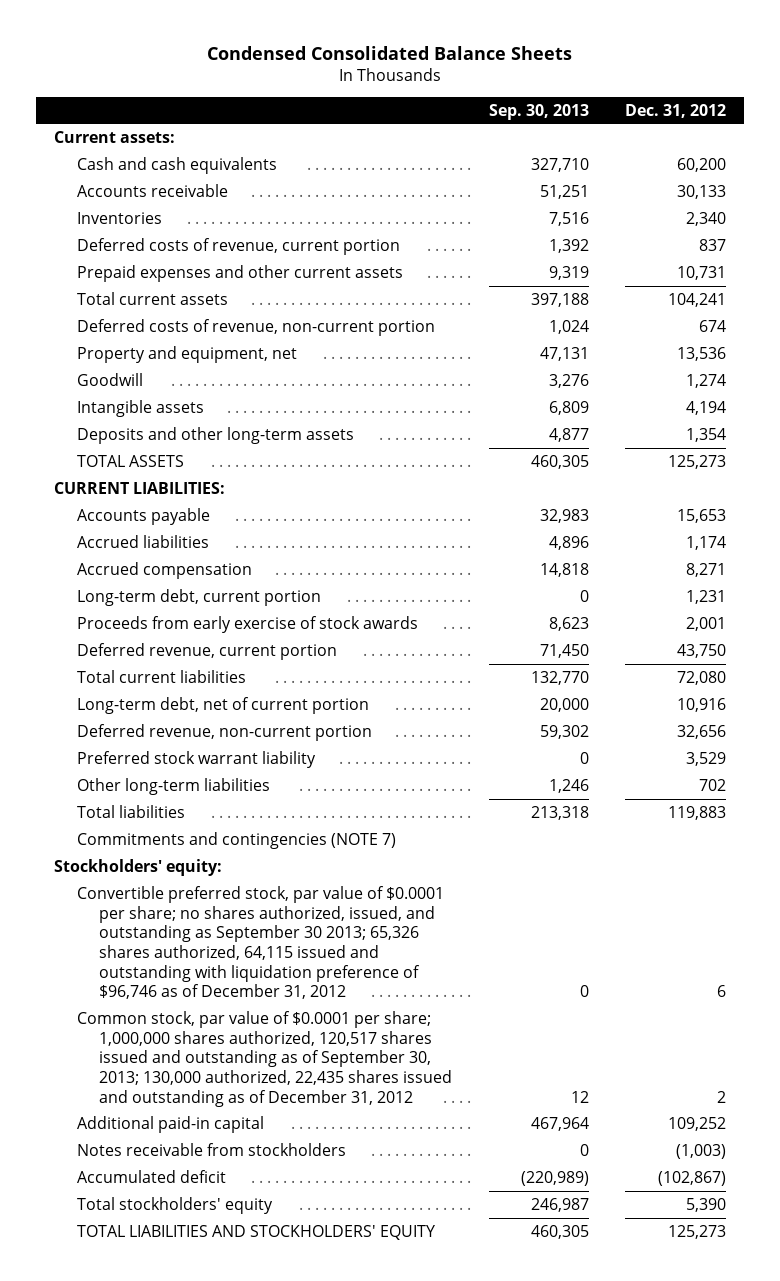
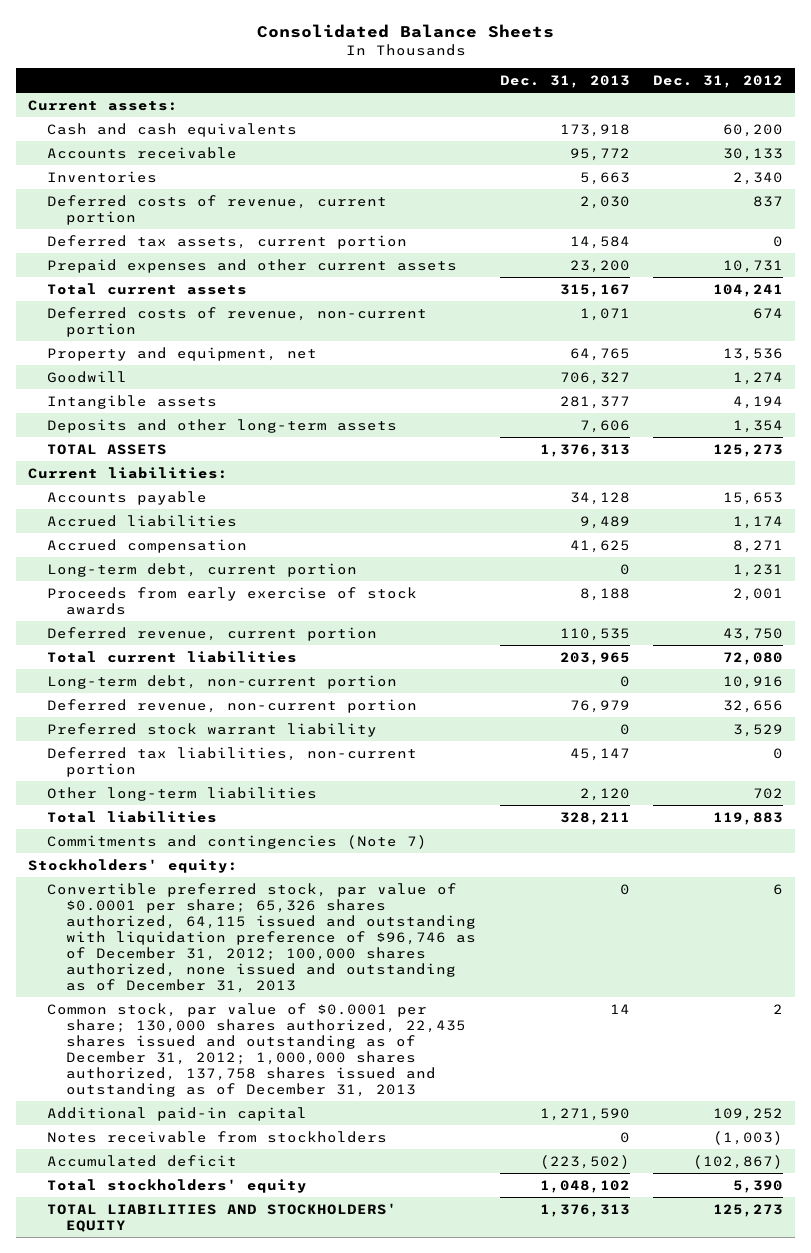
[207,46,573,61] Condensed Consolidated Balance Sheets -> [256,23,554,38] Consolidated Balance Sheets
[488,103,589,120] Sep. 30, 2013 -> none
none -> [499,74,630,88] Dec. 31, 2013
none -> [47,234,408,249] Deferred tax assets, current portion
[54,481,226,494] CURRENT LIABILITIES: -> [27,466,228,479] Current liabilities:
[76,696,369,714] Long-term debt, net of current portion -> [47,674,398,689] Long-term debt, non-current portion
none -> [47,746,418,777] Deferred tax liabilities, non-current portion
[76,831,396,849] Commitments and contingencies (NOTE 7) -> [47,834,428,849] Commitments and contingencies (Note 7)
[76,885,444,1000] Convertible preferred stock, par value of $0.0001 per share; no shares authorized, issued, and outstanding as September 30 2013; 65,326 shares authorized, 64,115 issued and outstanding with liquidation preference of $96,746 as of December 31, 2012 -> [47,882,477,993] Convertible preferred stock, par value of $0.0001 per share; 65,326 shares authorized, 64,115 issued and outstanding with liquidation preference of $96,746 as of December 31, 2012; 100,000 shares authorized, none issued and outstanding as of December 31, 2013
[76,1010,453,1107] Common stock, par value of $0.0001 per share; 1,000,000 shares authorized, 120,517 shares issued and outstanding as of September 30, 2013; 130,000 authorized, 22,435 shares issued and outstanding as of December 31, 2012 -> [47,1002,467,1097] Common stock, par value of $0.0001 per share; 130,000 shares authorized, 22,435 shares issued and outstanding as of December 31, 2012; 1,000,000 shares authorized, 137,758 shares issued and outstanding as of December 31, 2013

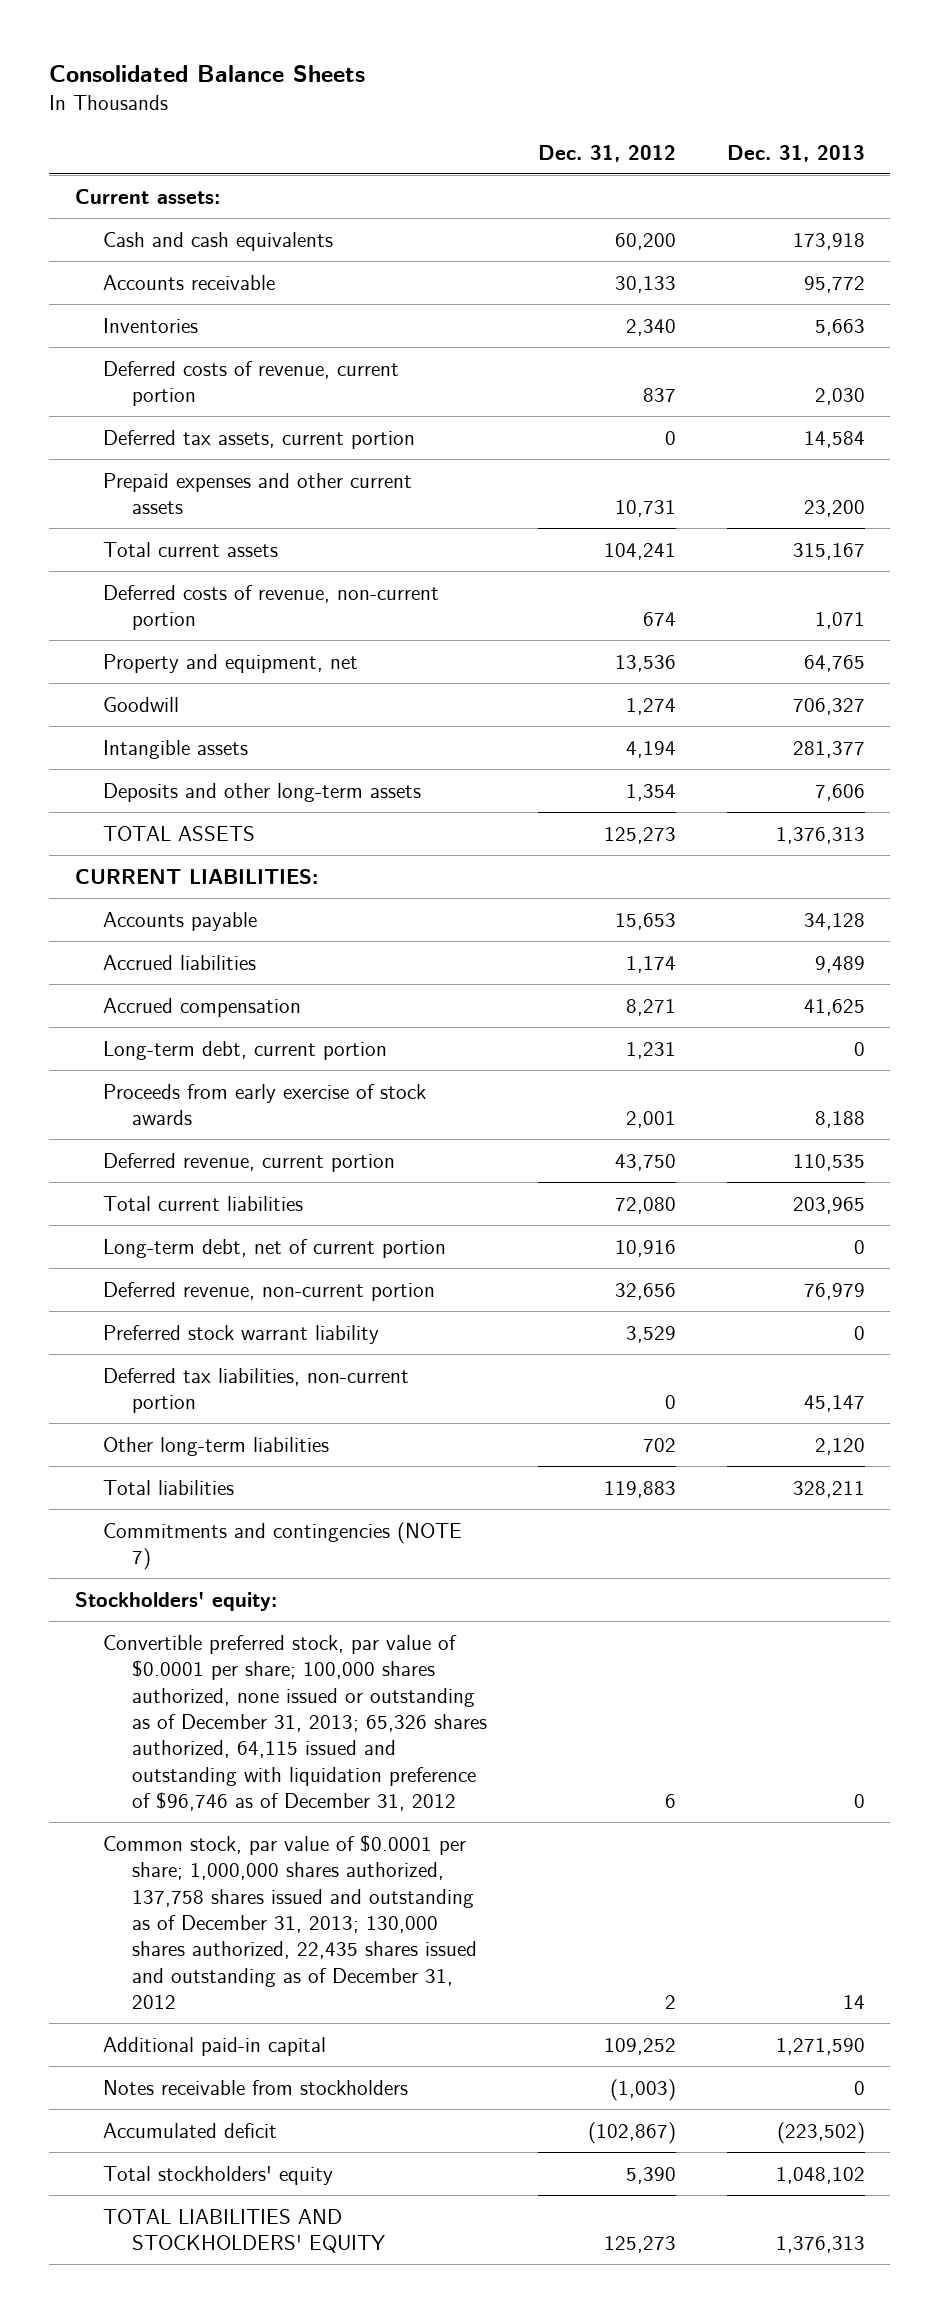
[27,466,228,479] Current liabilities: -> [74,868,318,884] CURRENT LIABILITIES:
[47,674,398,689] Long-term debt, non-current portion -> [103,1238,447,1258] Long-term debt, net of current portion
[47,834,428,849] Commitments and contingencies (Note 7) -> [103,1521,463,1571] Commitments and contingencies (NOTE 7)
[47,882,477,993] Convertible preferred stock, par value of $0.0001 per share; 65,326 shares authorized, 64,115 issued and outstanding with liquidation preference of $96,746 as of December 31, 2012; 100,000 shares authorized, none issued and outstanding as of December 31, 2013 -> [103,1634,487,1812] Convertible preferred stock, par value of $0.0001 per share; 100,000 shares authorized, none issued or outstanding as of December 31, 2013; 65,326 shares authorized, 64,115 issued and outstanding with liquidation preference of $96,746 as of December 31, 2012
[47,1002,467,1097] Common stock, par value of $0.0001 per share; 130,000 shares authorized, 22,435 shares issued and outstanding as of December 31, 2012; 1,000,000 shares authorized, 137,758 shares issued and outstanding as of December 31, 2013 -> [103,1834,477,2010] Common stock, par value of $0.0001 per share; 1,000,000 shares authorized, 137,758 shares issued and outstanding as of December 31, 2013; 130,000 shares authorized, 22,435 shares issued and outstanding as of December 31, 2012

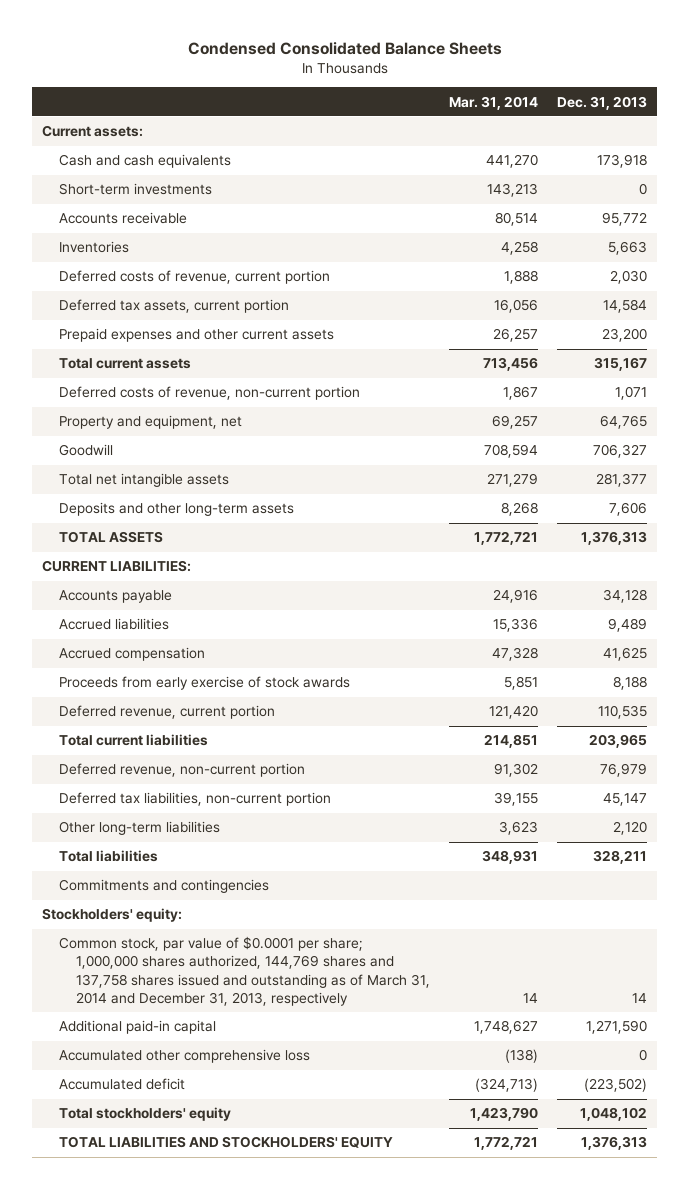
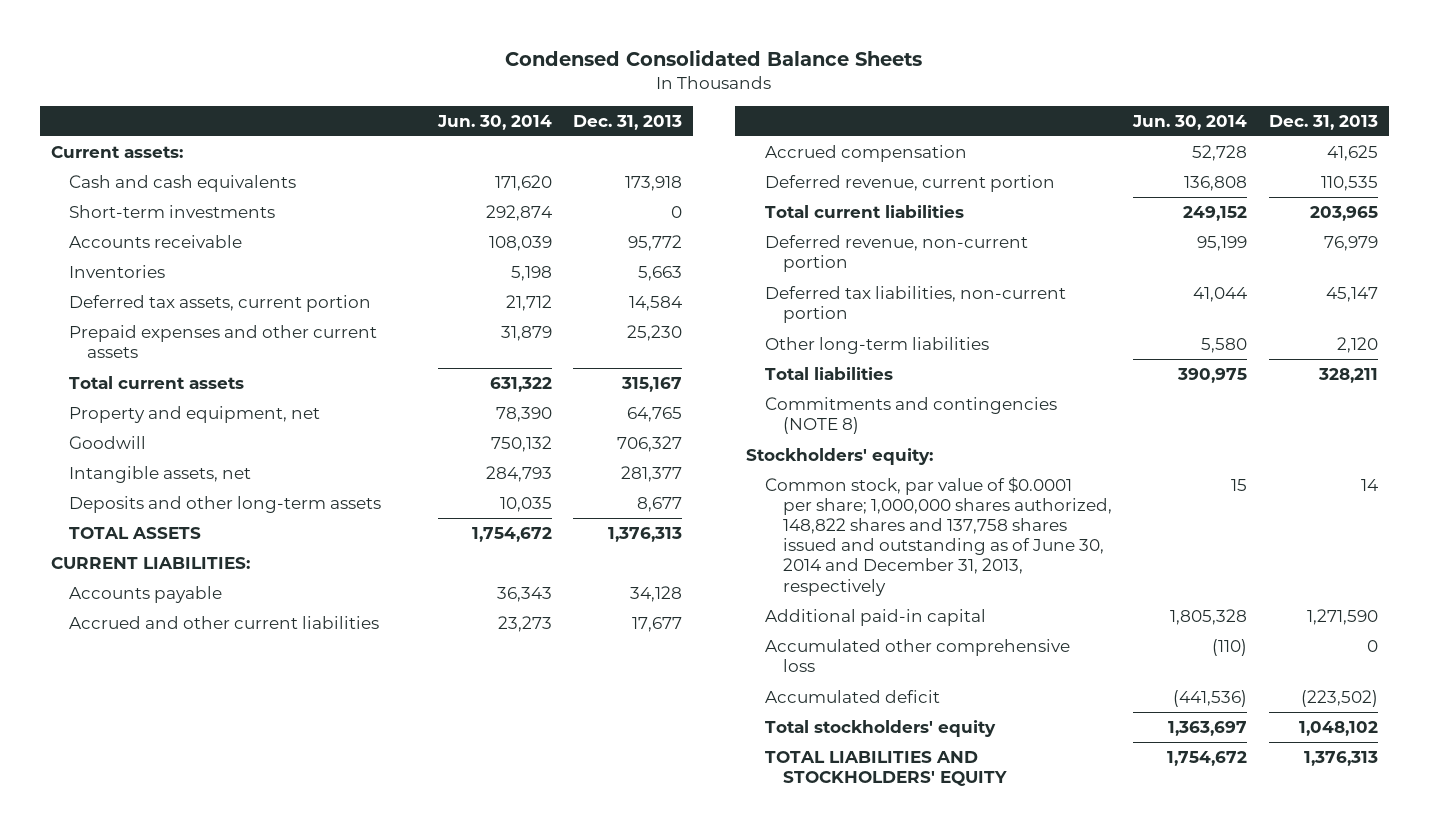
[448,95,538,110] Mar. 31, 2014 -> none
none -> [436,114,552,130] Jun. 30, 2014
[58,270,330,285] Deferred costs of revenue, current portion -> none
[602,328,648,343] 23,200 -> [627,325,683,342] 25,230
[58,386,360,401] Deferred costs of revenue, non-current portion -> none
[58,473,229,488] Total net intangible assets -> [68,466,251,484] Intangible assets, net
[609,502,648,517] 7,606 -> [637,497,683,513] 8,677
[58,618,169,631] Accrued liabilities -> [68,616,379,630] Accrued and other current liabilities
[608,618,648,633] 9,489 -> [632,617,683,633] 17,677
[58,676,350,691] Proceeds from early exercise of stock awards -> none
[58,879,269,894] Commitments and contingencies -> [764,397,1057,435] Commitments and contingencies (NOTE 8)
[58,936,430,1006] Common stock, par value of $0.0001 per share; 1,000,000 shares authorized, 144,769 shares and 137,758 shares issued and outstanding as of March 31, 2014 and December 31, 2013, respectively -> [764,477,1112,596] Common stock, par value of $0.0001 per share; 1,000,000 shares authorized, 148,822 shares and 137,758 shares issued and outstanding as of June 30, 2014 and December 31, 2013, respectively

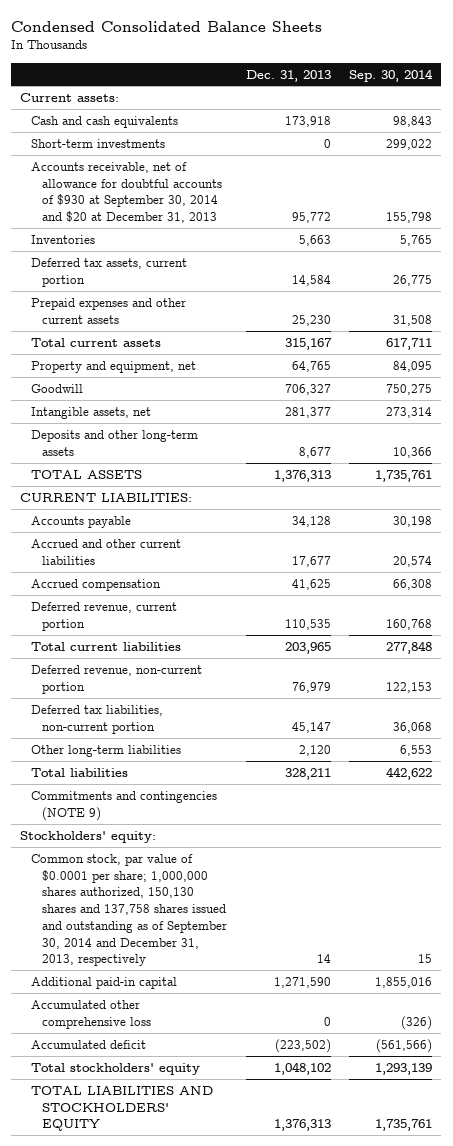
[436,114,552,130] Jun. 30, 2014 -> none
none -> [349,68,434,82] Sep. 30, 2014
[68,235,242,249] Accounts receivable -> [31,161,223,224] Accounts receivable, net of allowance for doubtful accounts of $930 at September 30, 2014 and $20 at December 31, 2013
[764,397,1057,435] Commitments and contingencies (NOTE 8) -> [31,790,218,821] Commitments and contingencies (NOTE 9)
[764,477,1112,596] Common stock, par value of $0.0001 per share; 1,000,000 shares authorized, 148,822 shares and 137,758 shares issued and outstanding as of June 30, 2014 and December 31, 2013, respectively -> [31,853,228,967] Common stock, par value of $0.0001 per share; 1,000,000 shares authorized, 150,130 shares and 137,758 shares issued and outstanding as of September 30, 2014 and December 31, 2013, respectively

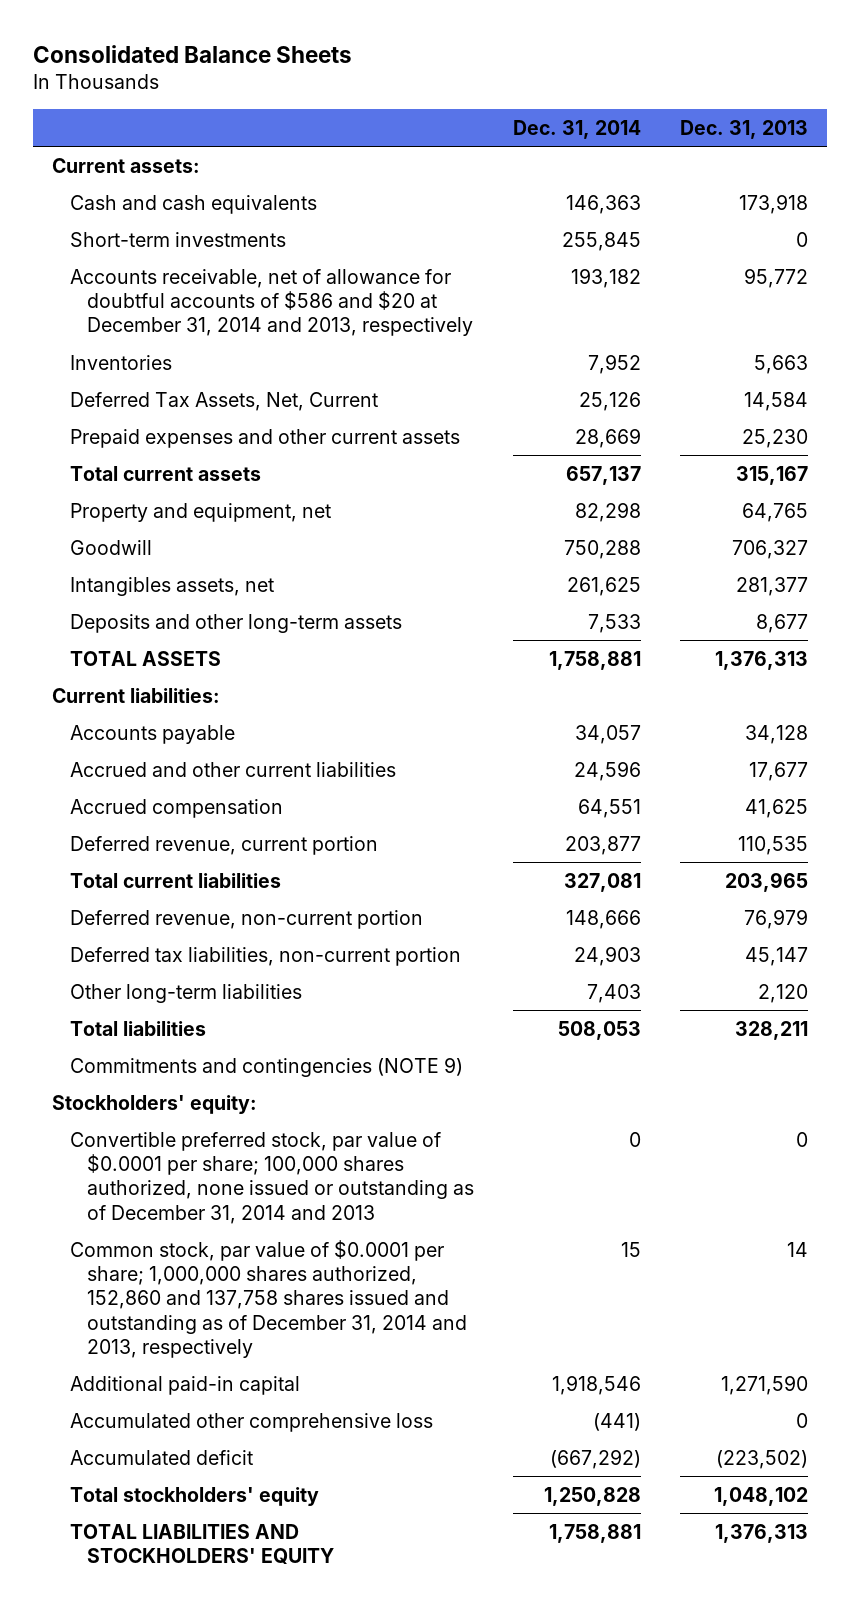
[11,20,323,32] Condensed Consolidated Balance Sheets -> [32,45,352,64] Consolidated Balance Sheets
[349,68,434,82] Sep. 30, 2014 -> none
none -> [512,119,641,139] Dec. 31, 2014
[31,161,223,224] Accounts receivable, net of allowance for doubtful accounts of $930 at September 30, 2014 and $20 at December 31, 2013 -> [69,268,474,337] Accounts receivable, net of allowance for doubtful accounts of $586 and $20 at December 31, 2014 and 2013, respectively
[31,257,188,287] Deferred tax assets, current portion -> [69,391,378,411] Deferred Tax Assets, Net, Current
[31,406,152,419] Intangible assets, net -> [69,576,274,596] Intangibles assets, net
[20,492,193,502] CURRENT LIABILITIES: -> [52,687,221,703] Current liabilities:
none -> [69,1131,475,1224] Convertible preferred stock, par value of $0.0001 per share; 100,000 shares authorized, none issued or outstanding as of December 31, 2014 and 2013
[31,853,228,967] Common stock, par value of $0.0001 per share; 1,000,000 shares authorized, 150,130 shares and 137,758 shares issued and outstanding as of September 30, 2014 and December 31, 2013, respectively -> [69,1239,468,1358] Common stock, par value of $0.0001 per share; 1,000,000 shares authorized, 152,860 and 137,758 shares issued and outstanding as of December 31, 2014 and 2013, respectively

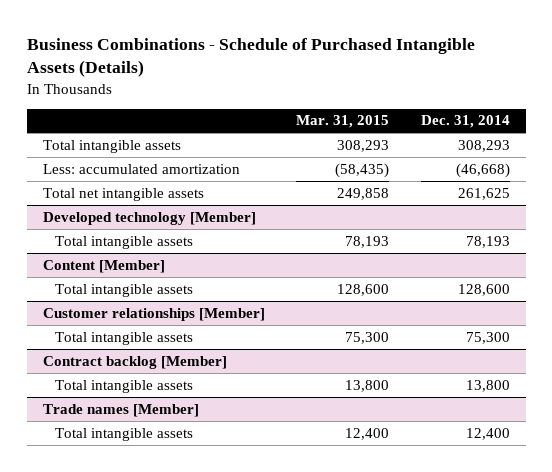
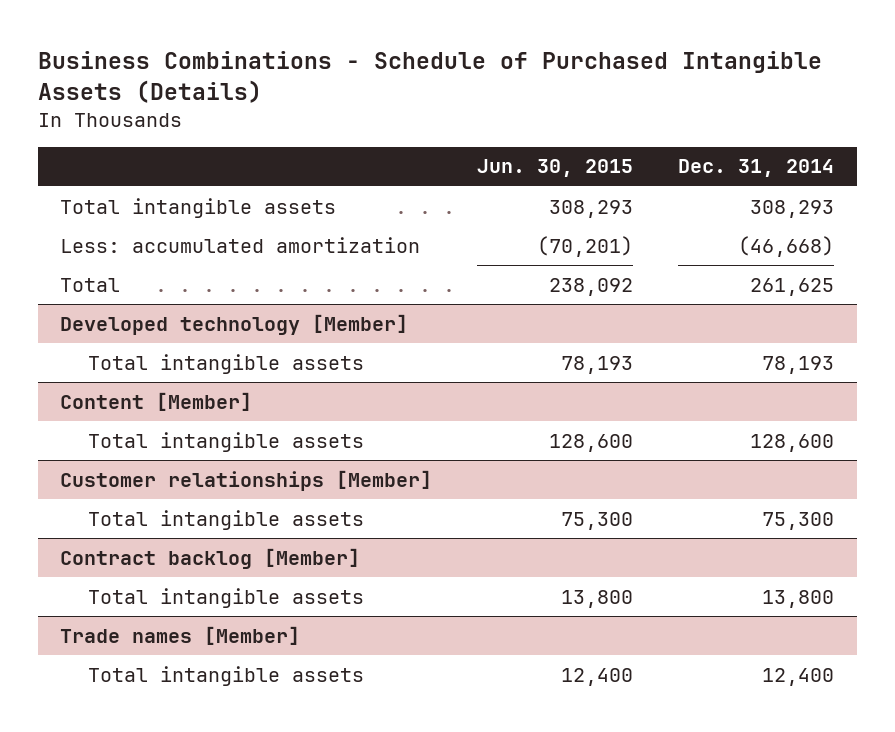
[296,115,390,129] Mar. 31, 2015 -> none
none -> [477,159,634,178] Jun. 30, 2015
[42,187,204,201] Total net intangible assets -> [60,277,121,292] Total

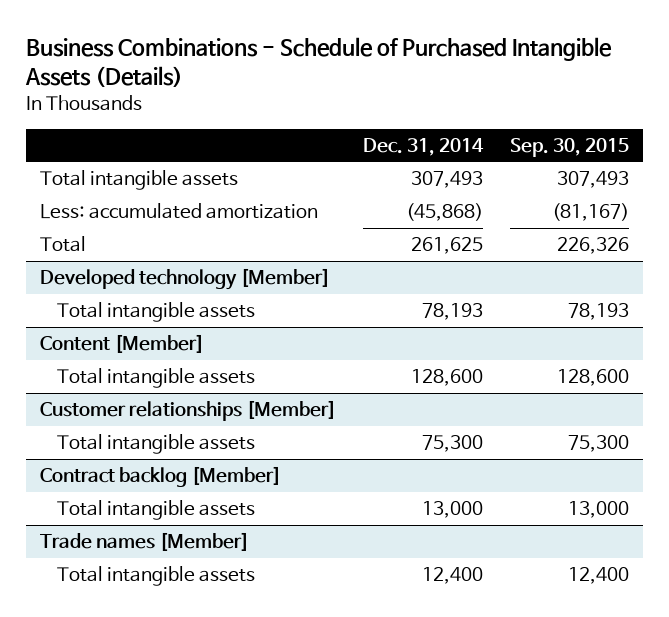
[477,159,634,178] Jun. 30, 2015 -> none
none -> [509,137,629,157] Sep. 30, 2015
[750,199,835,218] 308,293 -> [410,171,483,189] 307,493
[738,235,835,257] (46,668) -> [405,203,483,222] (45,868)
[762,589,835,608] 13,800 -> [421,501,483,519] 13,000

